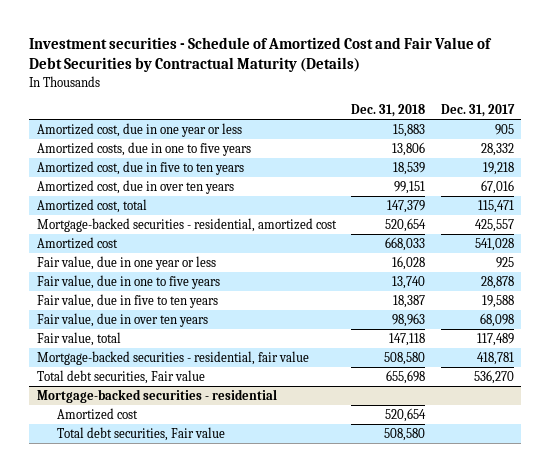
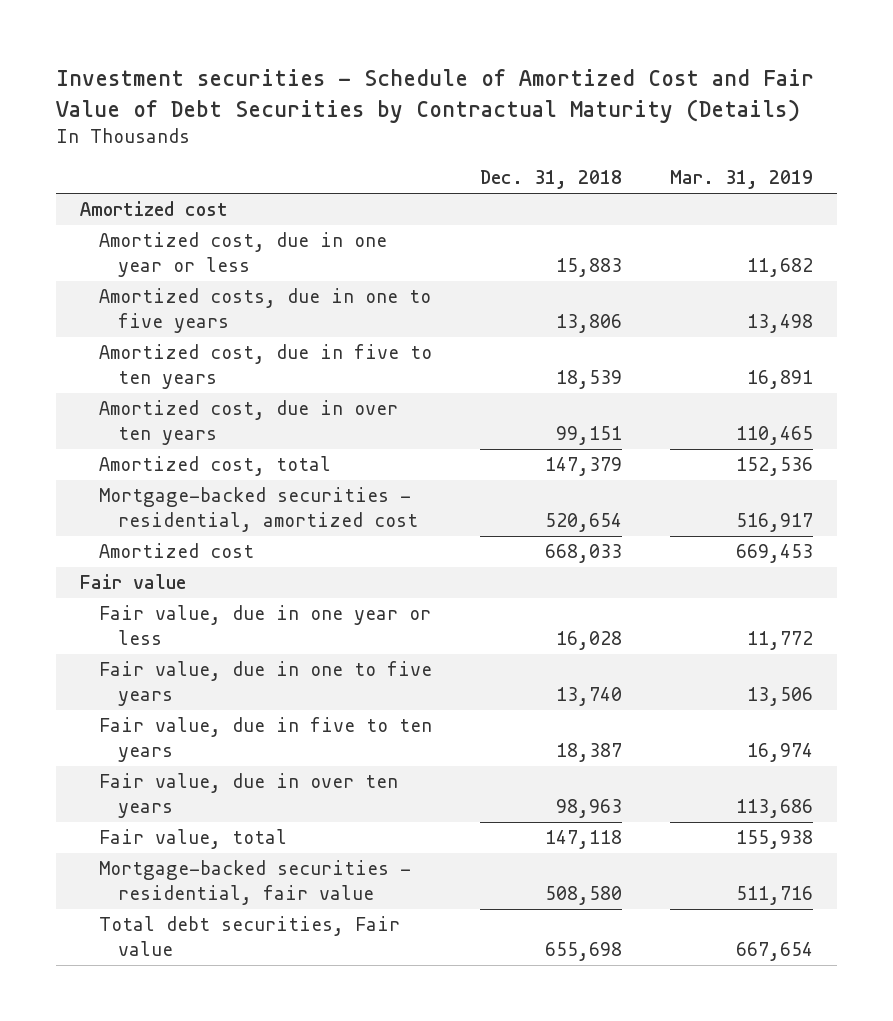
[440,104,515,118] Dec. 31, 2017 -> none
none -> [669,170,813,190] Mar. 31, 2019
none -> [80,201,229,217] Amortized cost
none -> [80,574,187,590] Fair value
[36,388,277,403] Mortgage-backed securities - residential -> none
[57,407,139,420] Amortized cost -> none
[57,426,226,441] Total debt securities, Fair value -> none

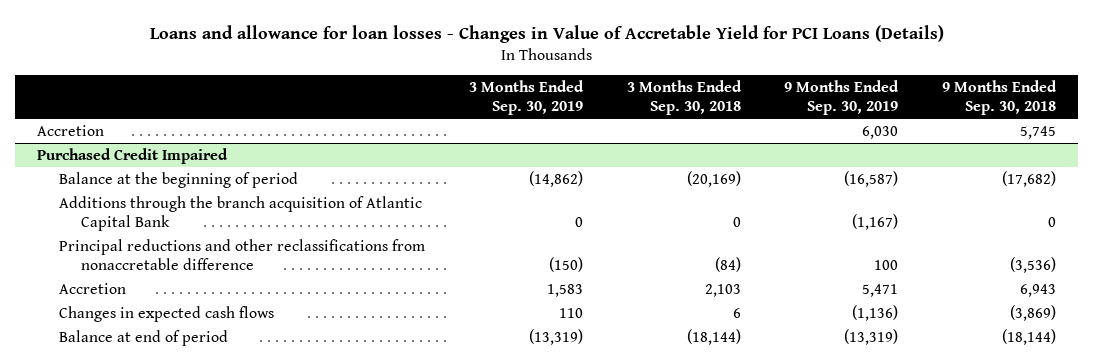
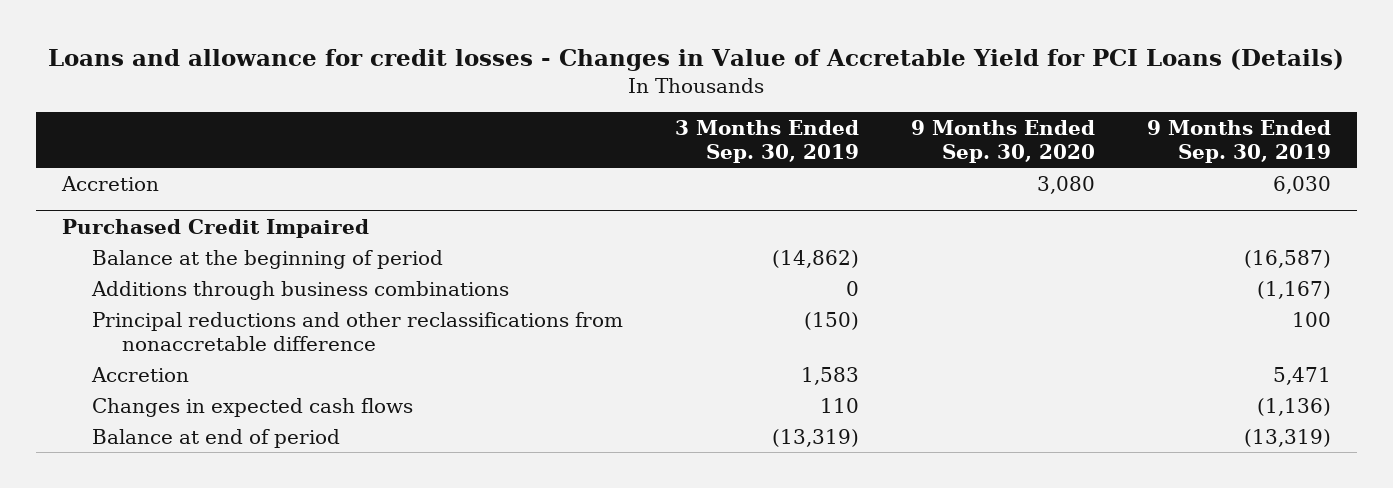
[149,25,944,44] Loans and allowance for loan losses - Changes in Value of Accretable Yield for PCI Loans (Details) -> [48,49,1345,72] Loans and allowance for credit losses - Changes in Value of Accretable Yield for PCI Loans (Details)
[626,79,742,116] 3 Months Ended Sep. 30, 2018 -> none
[942,79,1058,116] 9 Months Ended Sep. 30, 2018 -> none
none -> [911,119,1096,163] 9 Months Ended Sep. 30, 2020
[58,195,422,231] Additions through the branch acquisition of Atlantic Capital Bank -> [91,280,510,300] Additions through business combinations

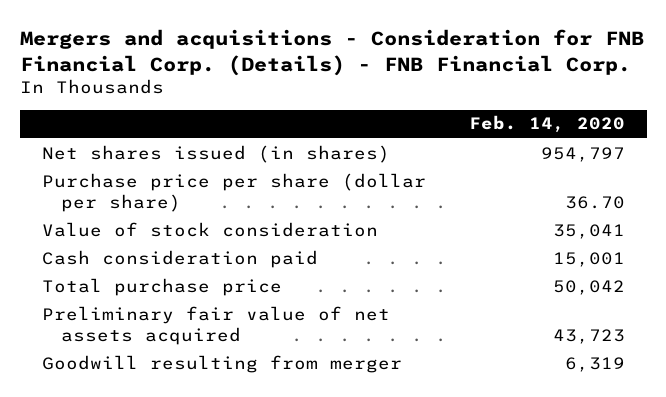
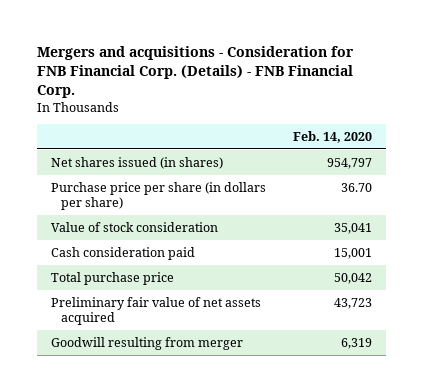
[41,172,426,212] Purchase price per share (dollar per share) -> [51,181,267,211] Purchase price per share (in dollars per share)

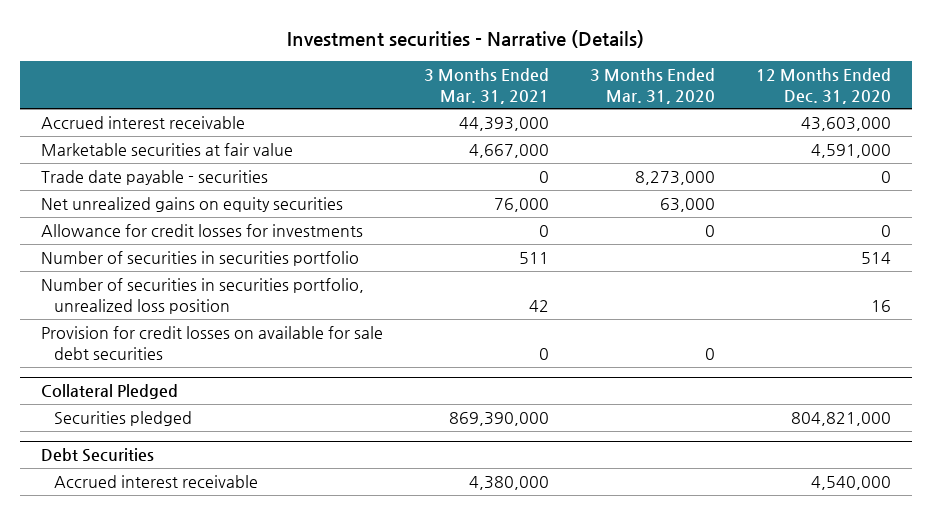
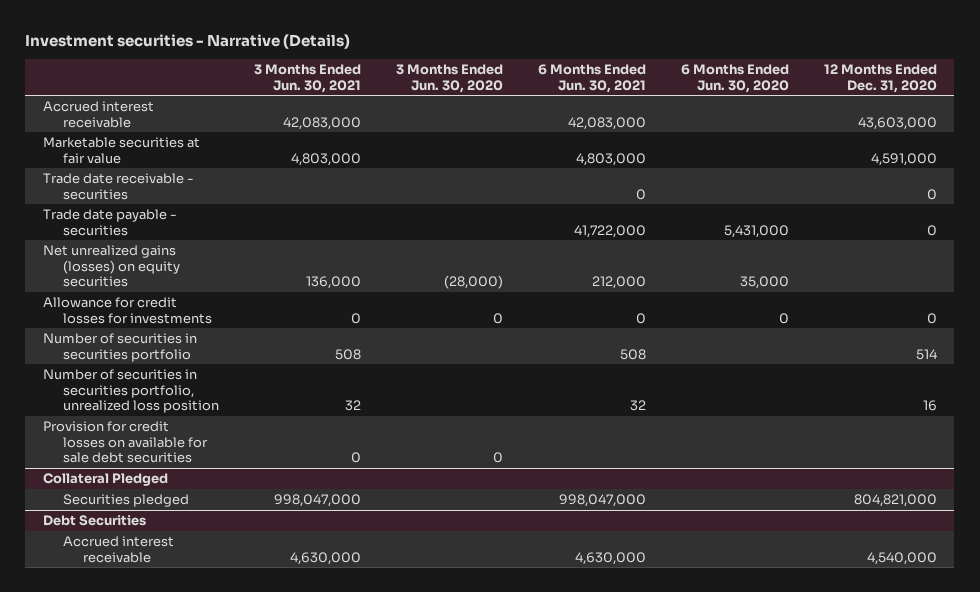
[423,67,549,104] 3 Months Ended Mar. 31, 2021 -> none
[589,67,715,104] 3 Months Ended Mar. 31, 2020 -> none
none -> [253,64,361,93] 3 Months Ended Jun. 30, 2021
none -> [395,64,503,93] 3 Months Ended Jun. 30, 2020
none -> [537,64,646,93] 6 Months Ended Jun. 30, 2021
none -> [680,64,789,93] 6 Months Ended Jun. 30, 2020
none -> [42,173,194,200] Trade date receivable - securities
[40,197,343,213] Net unrealized gains on equity securities -> [42,245,180,288] Net unrealized gains (losses) on equity securities

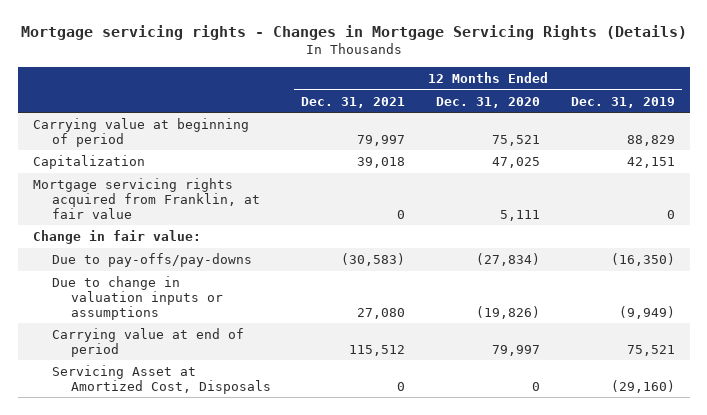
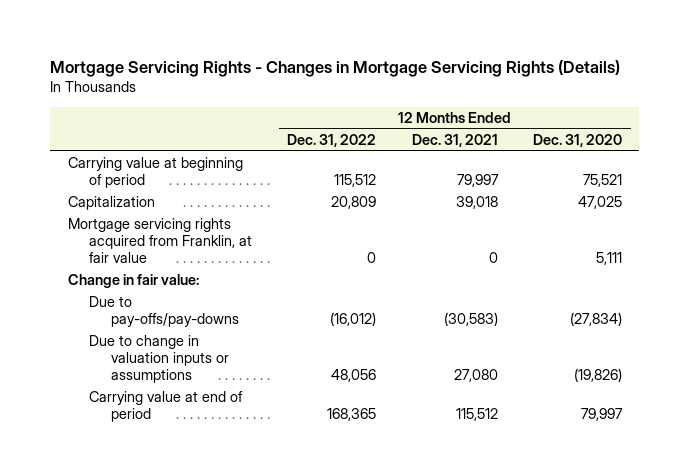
[20,25,687,41] Mortgage servicing rights - Changes in Mortgage Servicing Rights (Details) -> [50,59,621,77] Mortgage Servicing Rights - Changes in Mortgage Servicing Rights (Details)
[570,96,675,108] Dec. 31, 2019 -> none
none -> [287,133,377,147] Dec. 31, 2022
[51,364,271,394] Servicing Asset at Amortized Cost, Disposals -> none

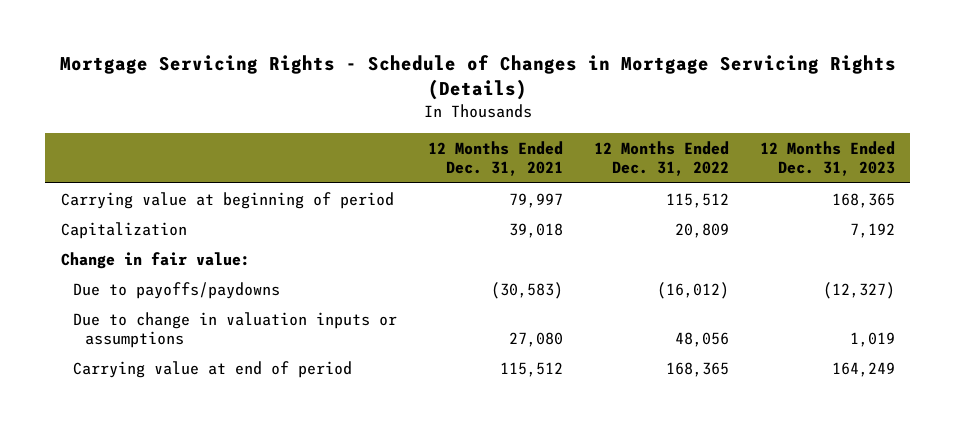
[50,59,621,77] Mortgage Servicing Rights - Changes in Mortgage Servicing Rights (Details) -> [59,55,896,101] Mortgage Servicing Rights - Schedule of Changes in Mortgage Servicing Rights (Details)
[532,133,622,147] Dec. 31, 2020 -> none
none -> [759,141,895,177] 12 Months Ended Dec. 31, 2023
[67,218,253,263] Mortgage servicing rights acquired from Franklin, at fair value -> none
[89,296,239,328] Due to pay-offs/pay-downs -> [72,281,280,299] Due to payoffs/paydowns

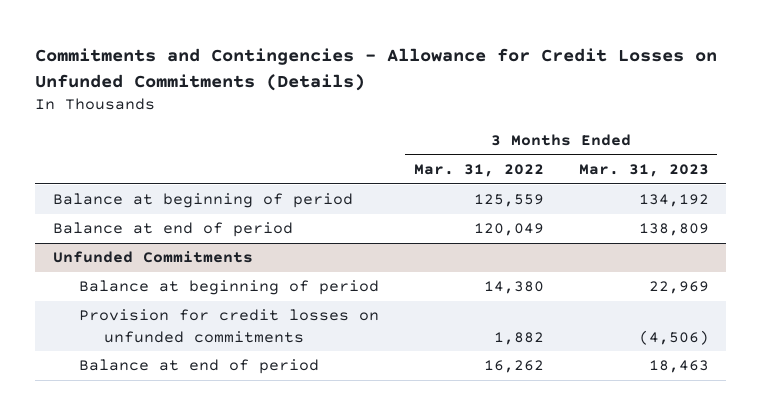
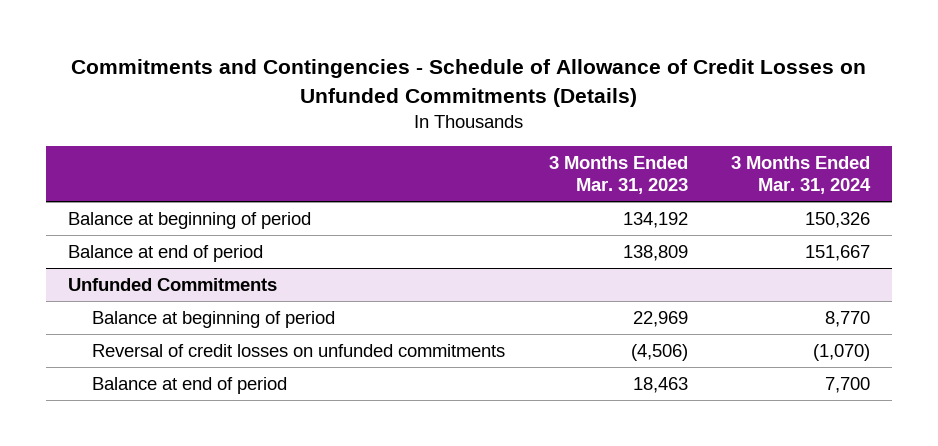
[35,47,718,91] Commitments and Contingencies - Allowance for Credit Losses on Unfunded Commitments (Details) -> [71,59,867,107] Commitments and Contingencies - Schedule of Allowance of Credit Losses on Unfunded Commitments (Details)
[413,164,544,178] Mar. 31, 2022 -> none
none -> [731,155,872,195] 3 Months Ended Mar. 31, 2024
[78,309,379,343] Provision for credit losses on unfunded commitments -> [91,343,505,357] Reversal of credit losses on unfunded commitments

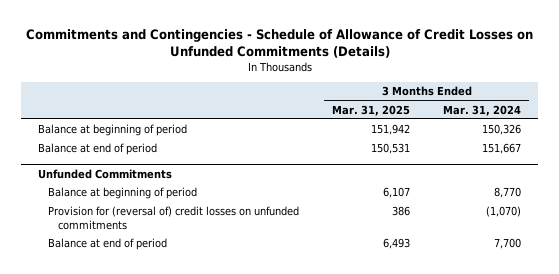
[548,155,688,195] 3 Months Ended Mar. 31, 2023 -> none
none -> [331,104,410,116] Mar. 31, 2025
[91,343,505,357] Reversal of credit losses on unfunded commitments -> [47,206,299,230] Provision for (reversal of) credit losses on unfunded commitments

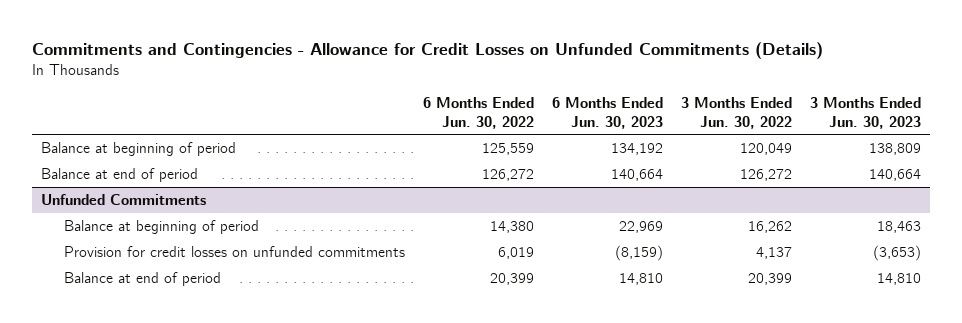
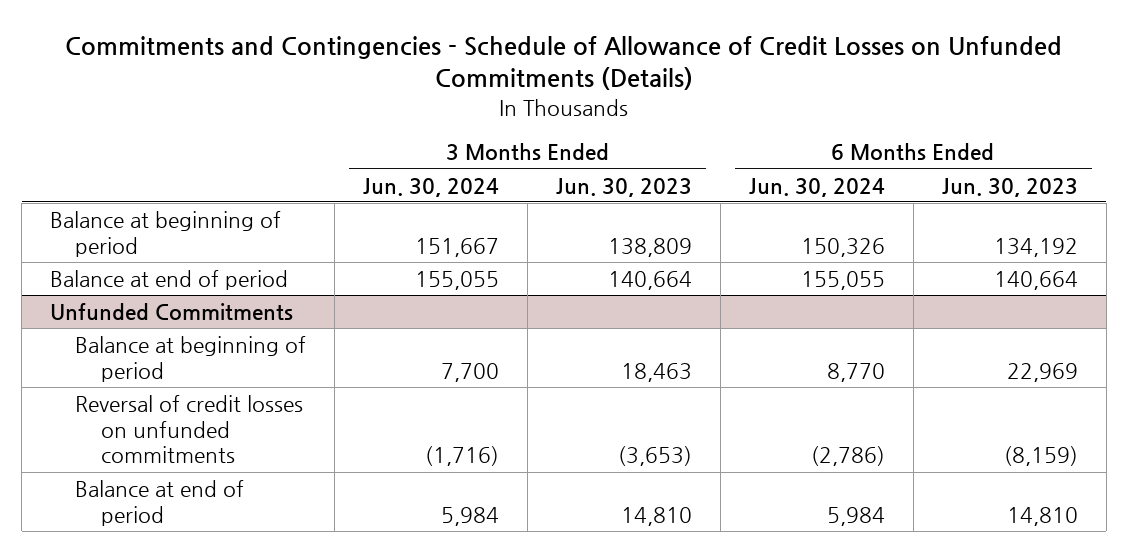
[31,42,823,60] Commitments and Contingencies - Allowance for Credit Losses on Unfunded Commitments (Details) -> [64,36,1062,91] Commitments and Contingencies - Schedule of Allowance of Credit Losses on Unfunded Commitments (Details)
[422,97,534,129] 6 Months Ended Jun. 30, 2022 -> none
[680,97,792,129] 3 Months Ended Jun. 30, 2022 -> none
none -> [363,177,500,197] Jun. 30, 2024
none -> [748,177,885,197] Jun. 30, 2024
[63,246,405,258] Provision for credit losses on unfunded commitments -> [75,394,304,464] Reversal of credit losses on unfunded commitments

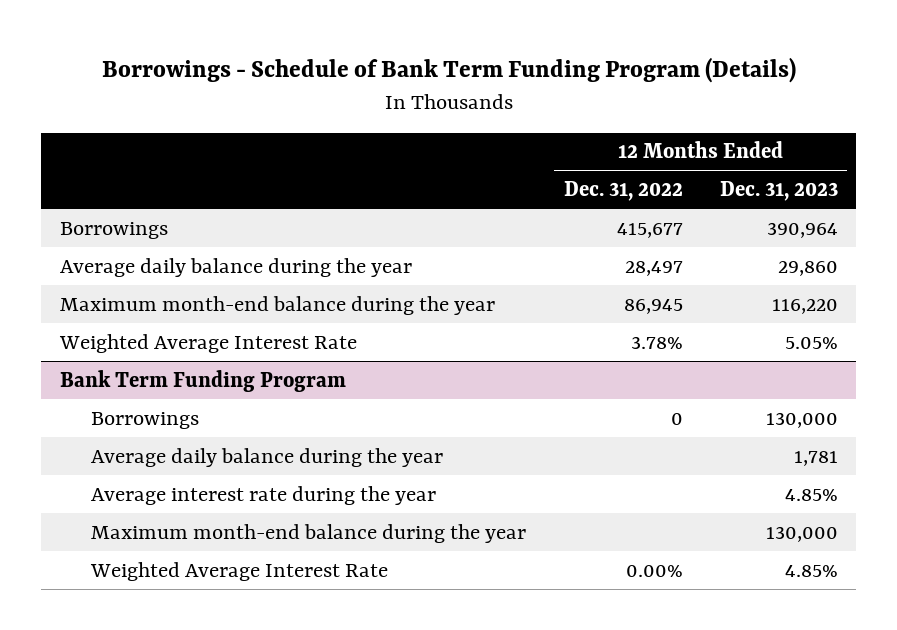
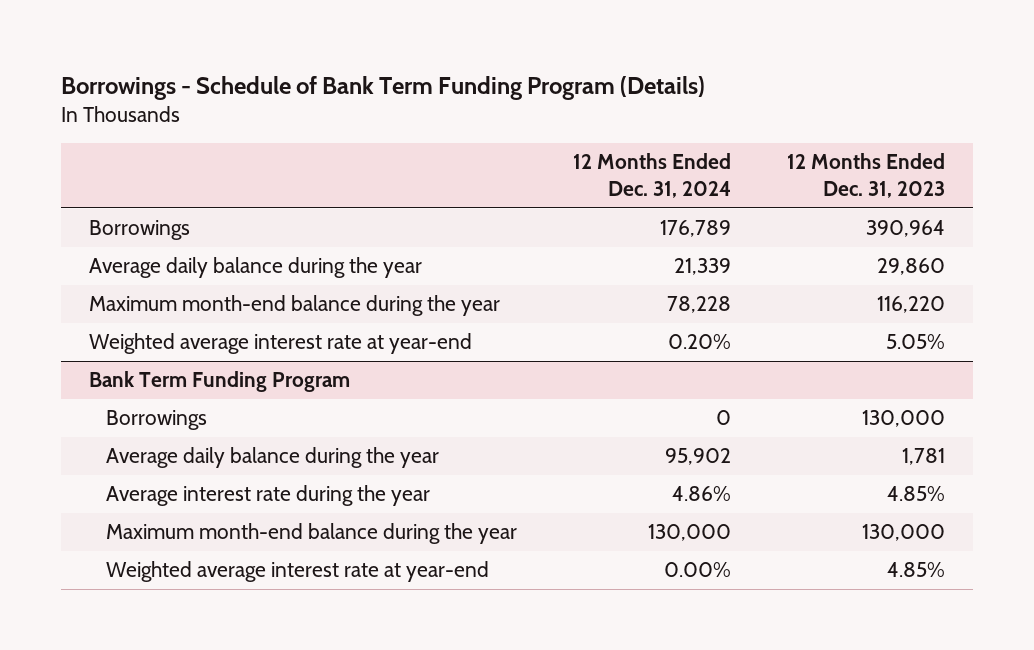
[563,180,683,201] Dec. 31, 2022 -> none
none -> [573,153,732,199] 12 Months Ended Dec. 31, 2024
[58,333,357,353] Weighted Average Interest Rate -> [89,333,473,355] Weighted average interest rate at year-end
[90,561,389,581] Weighted Average Interest Rate -> [105,561,489,583] Weighted average interest rate at year-end

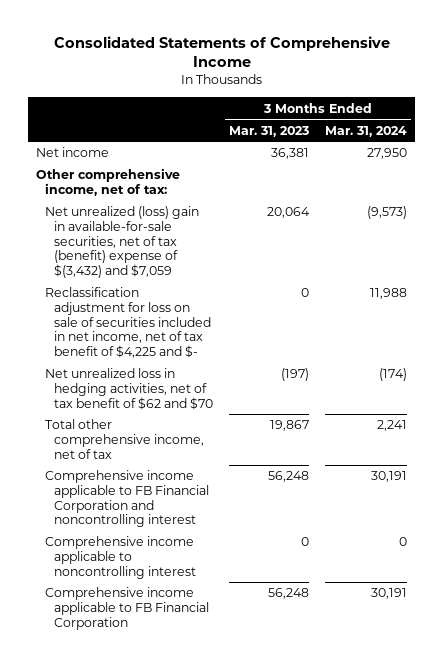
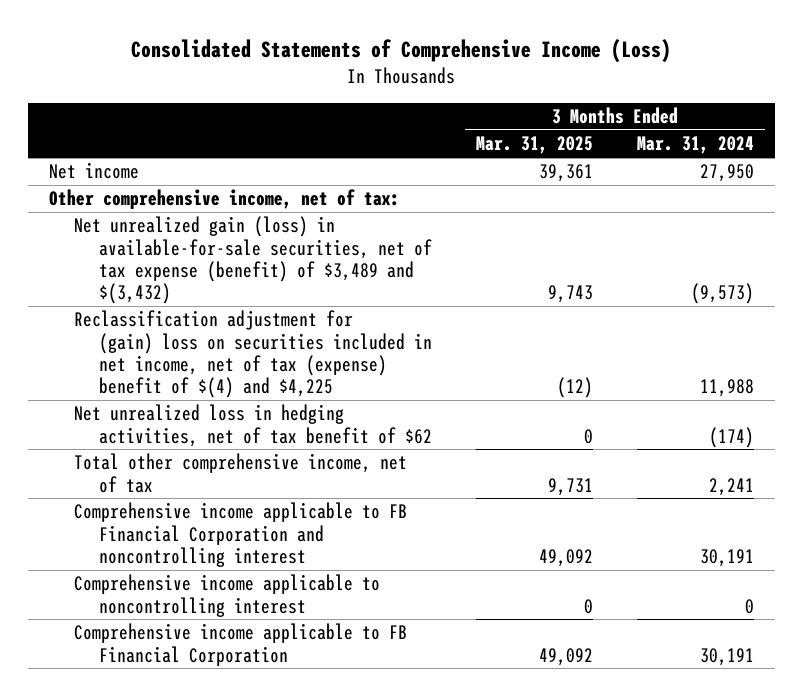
[53,35,390,68] Consolidated Statements of Comprehensive Income -> [131,39,672,64] Consolidated Statements of Comprehensive Income (Loss)
[229,125,310,137] Mar. 31, 2023 -> none
none -> [475,136,593,155] Mar. 31, 2025
[45,206,200,278] Net unrealized (loss) gain in available-for-sale securities, net of tax (benefit) expense of $(3,432) and $7,059 -> [74,216,433,305] Net unrealized gain (loss) in available-for-sale securities, net of tax expense (benefit) of $3,489 and $(3,432)
[45,287,212,358] Reclassification adjustment for loss on sale of securities included in net income, net of tax benefit of $4,225 and $- -> [74,310,433,399] Reclassification adjustment for (gain) loss on securities included in net income, net of tax (expense) benefit of $(4) and $4,225
[45,368,214,410] Net unrealized loss in hedging activities, net of tax benefit of $62 and $70 -> [74,404,433,447] Net unrealized loss in hedging activities, net of tax benefit of $62

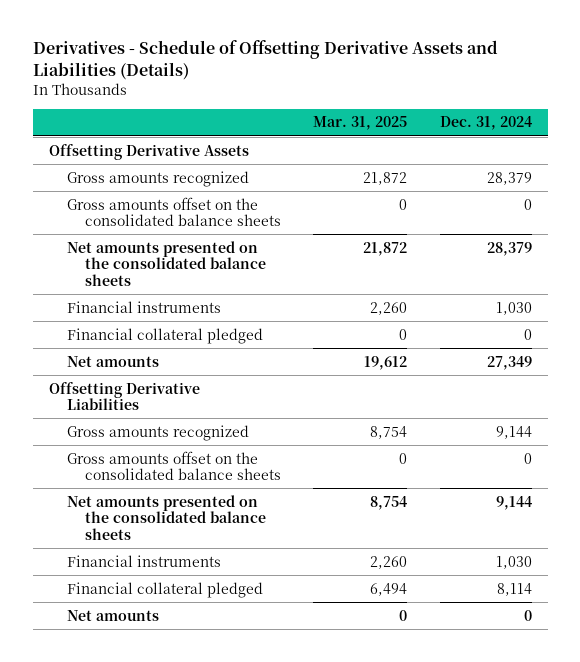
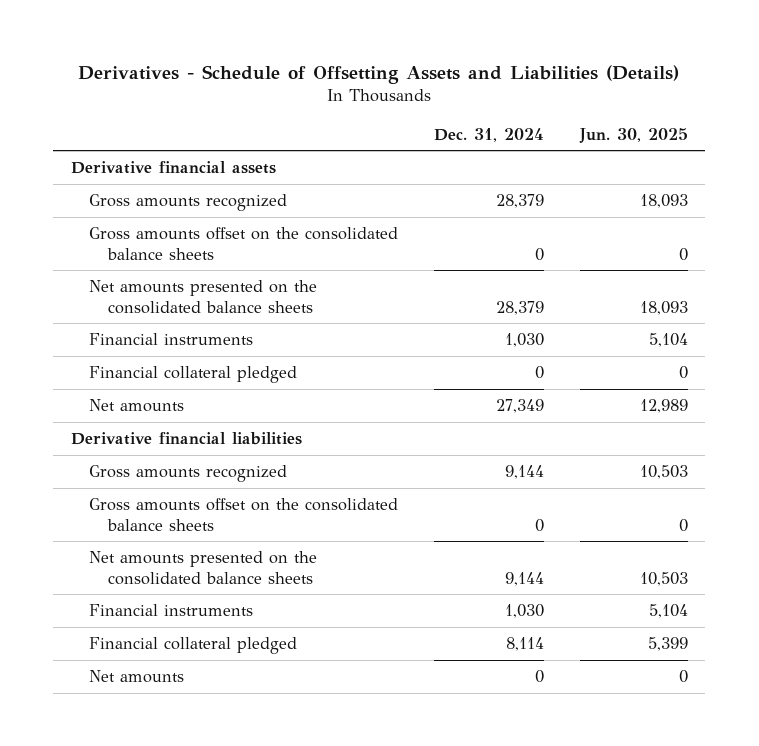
[32,40,498,80] Derivatives - Schedule of Offsetting Derivative Assets and Liabilities (Details) -> [78,64,680,84] Derivatives - Schedule of Offsetting Assets and Liabilities (Details)
[313,116,408,131] Mar. 31, 2025 -> none
none -> [578,127,688,143] Jun. 30, 2025
[48,143,249,160] Offsetting Derivative Assets -> [70,160,276,174] Derivative financial assets
[48,381,200,411] Offsetting Derivative Liabilities -> [70,431,302,445] Derivative financial liabilities

